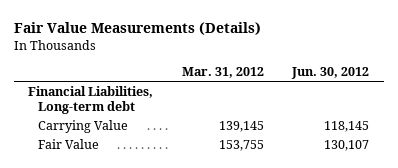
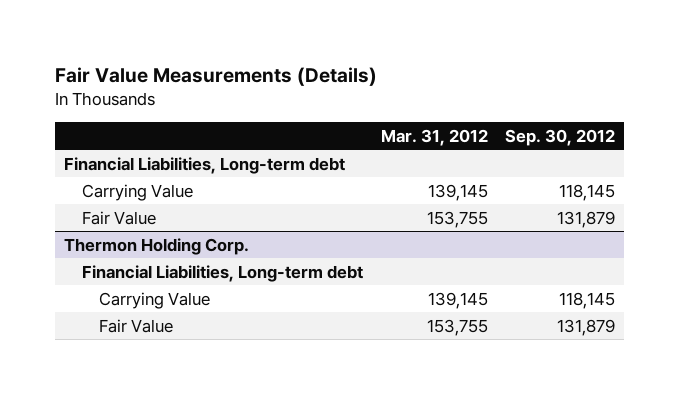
[291,67,370,80] Jun. 30, 2012 -> none
none -> [505,128,616,146] Sep. 30, 2012
none -> [64,237,250,255] Thermon Holding Corp.
none -> [81,264,363,282] Financial Liabilities, Long-term debt
none -> [99,291,211,309] Carrying Value
none -> [99,318,174,333] Fair Value

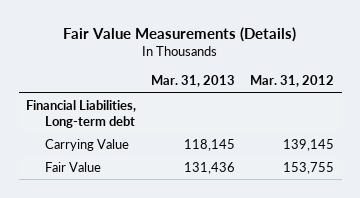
[505,128,616,146] Sep. 30, 2012 -> none
none -> [151,75,236,88] Mar. 31, 2013
[64,237,250,255] Thermon Holding Corp. -> none
[81,264,363,282] Financial Liabilities, Long-term debt -> none
[99,291,211,309] Carrying Value -> none
[99,318,174,333] Fair Value -> none

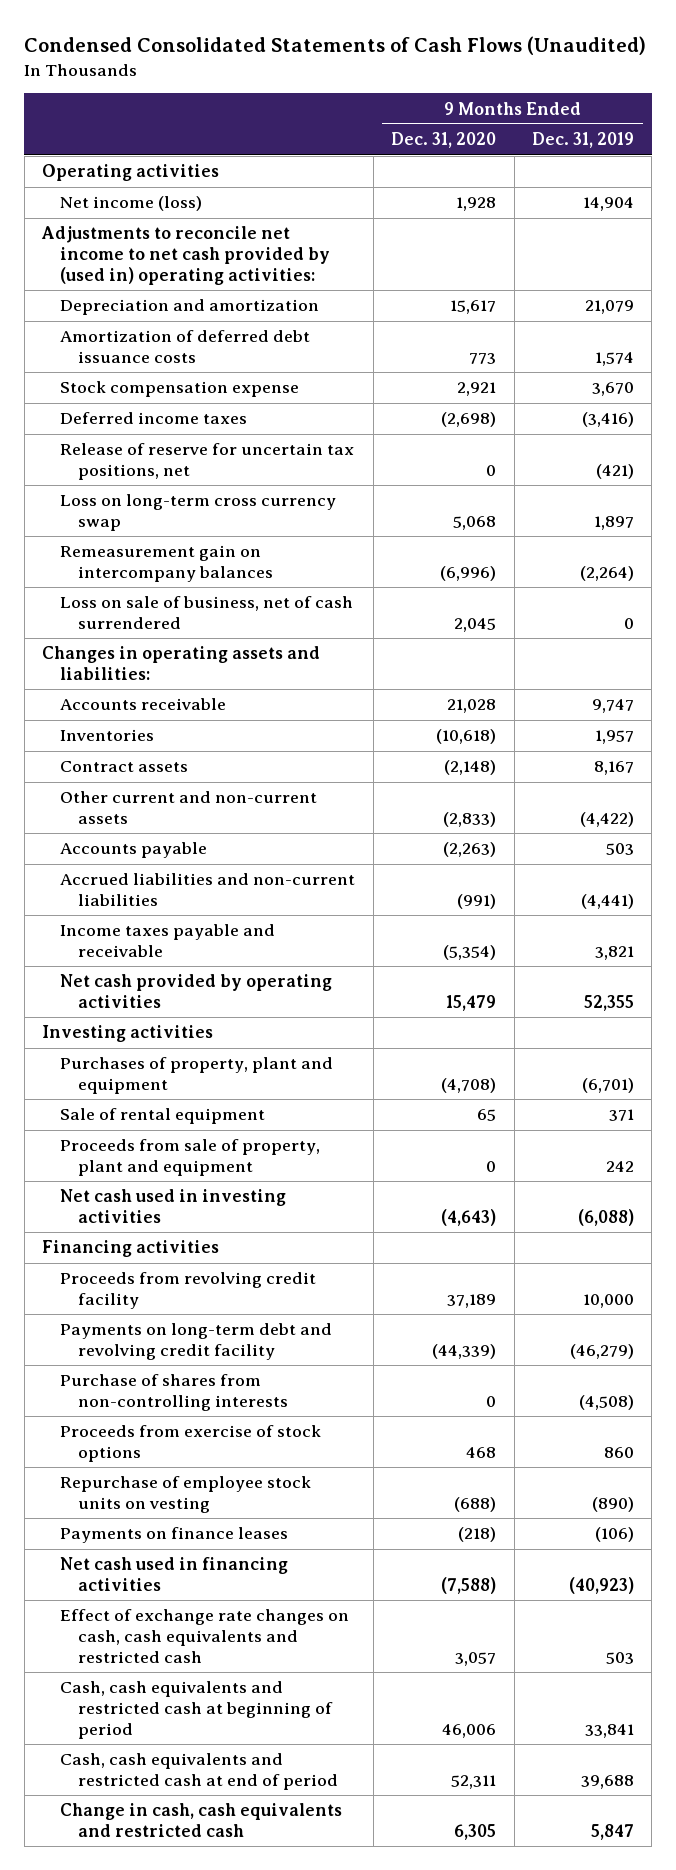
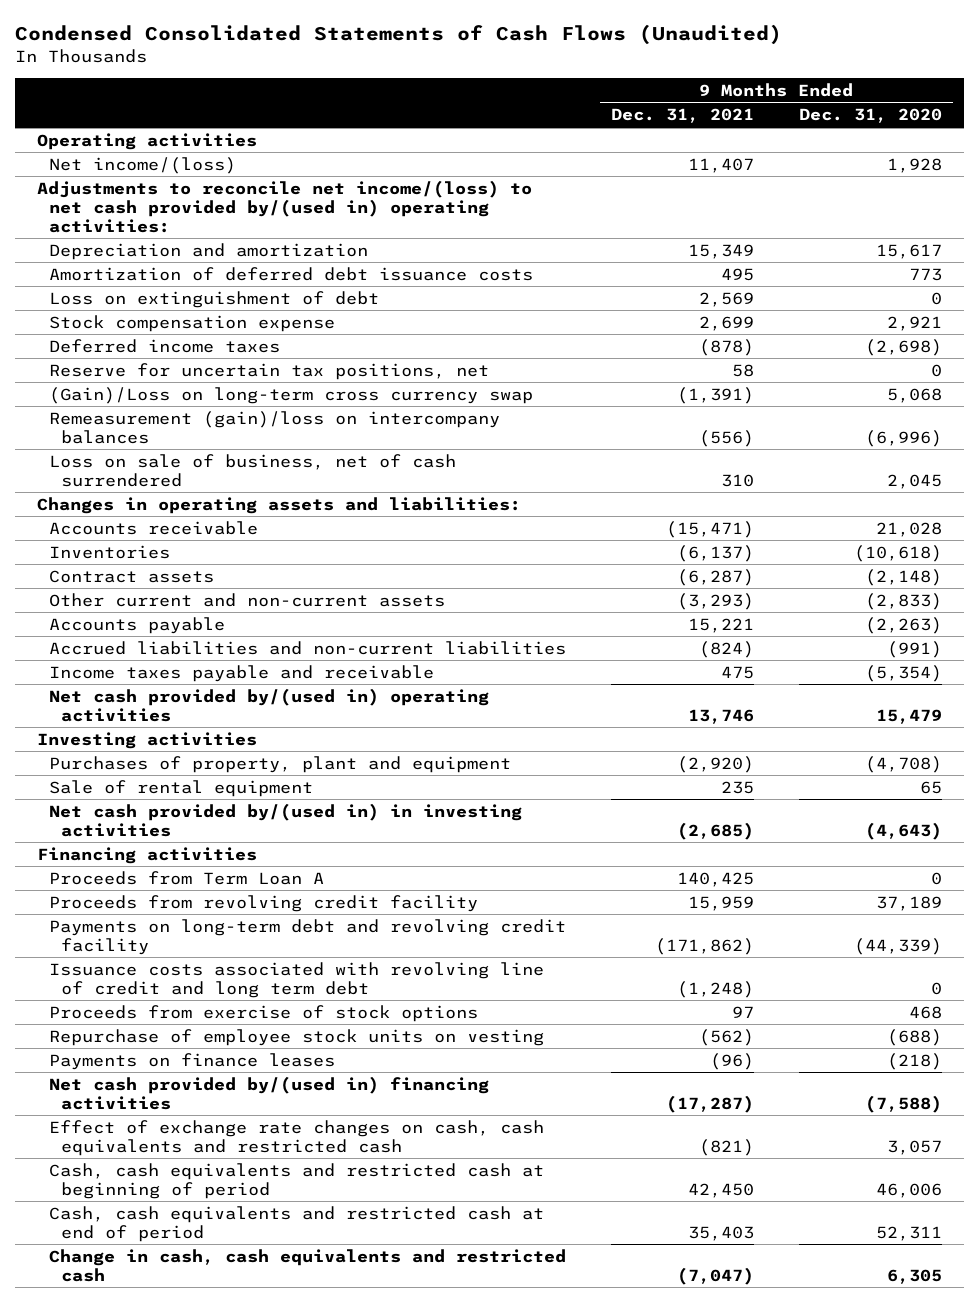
[532,132,635,149] Dec. 31, 2019 -> none
none -> [610,108,754,124] Dec. 31, 2021
[60,196,203,212] Net income (loss) -> [48,156,236,174] Net income/(loss)
[41,226,331,285] Adjustments to reconcile net income to net cash provided by (used in) operating activities: -> [37,179,533,233] Adjustments to reconcile net income/(loss) to net cash provided by/(used in) operating activities:
none -> [48,290,379,308] Loss on extinguishment of debt
[60,443,355,481] Release of reserve for uncertain tax positions, net -> [48,362,489,380] Reserve for uncertain tax positions, net
[60,494,337,532] Loss on long-term cross currency swap -> [48,386,533,404] (Gain)/Loss on long-term cross currency swap
[60,545,274,583] Remeasurement gain on intercompany balances -> [48,410,500,444] Remeasurement (gain)/loss on intercompany balances
[60,974,333,1009] Net cash provided by operating activities -> [48,687,489,722] Net cash provided by/(used in) operating activities
[60,1139,321,1177] Proceeds from sale of property, plant and equipment -> none
[60,1189,287,1224] Net cash used in investing activities -> [48,802,522,837] Net cash provided by/(used in) in investing activities
none -> [48,870,324,885] Proceeds from Term Loan A
[60,1374,289,1412] Purchase of shares from non-controlling interests -> [48,961,544,998] Issuance costs associated with revolving line of credit and long term debt
[60,1557,289,1592] Net cash used in financing activities -> [48,1075,489,1110] Net cash provided by/(used in) financing activities

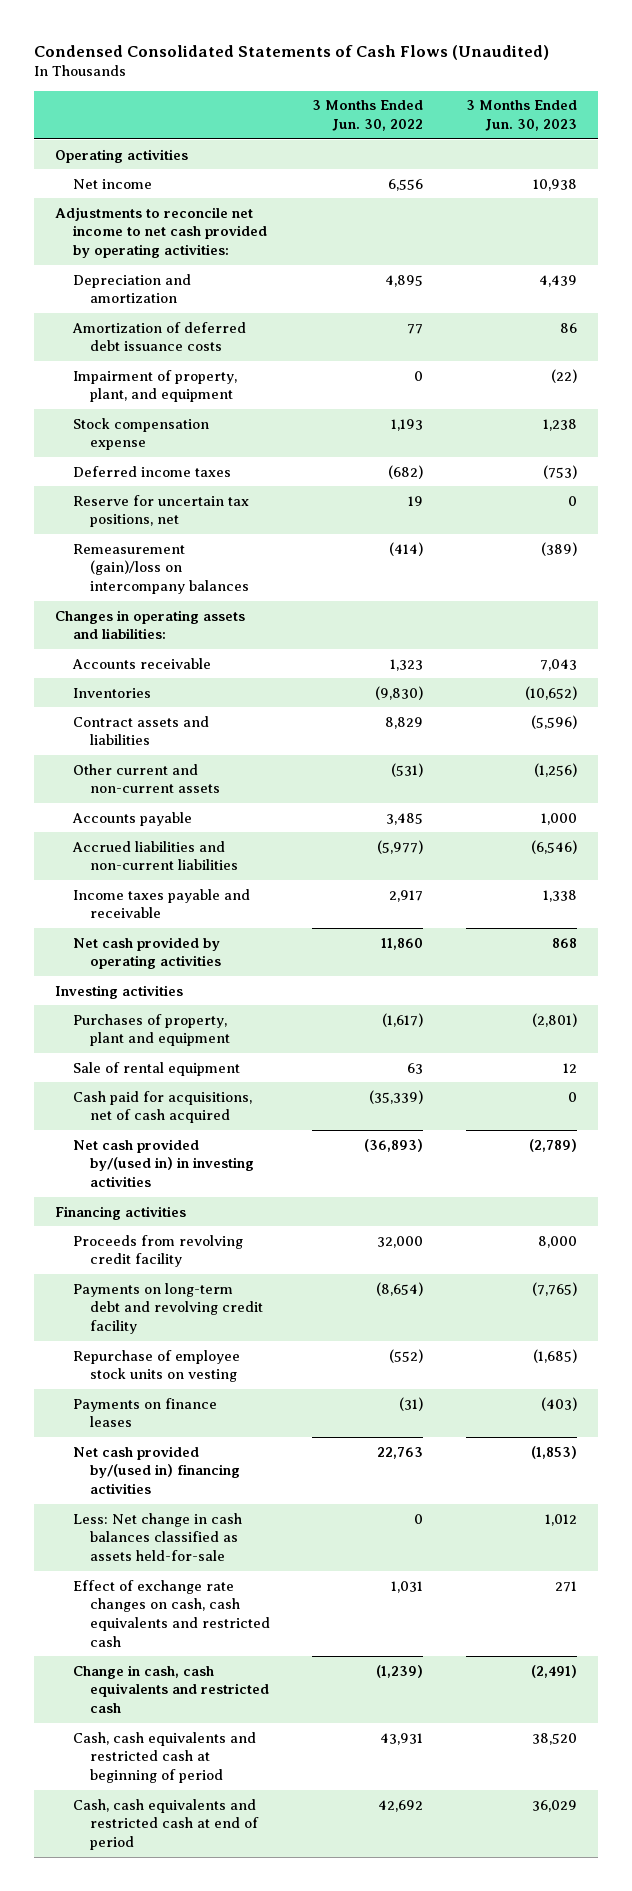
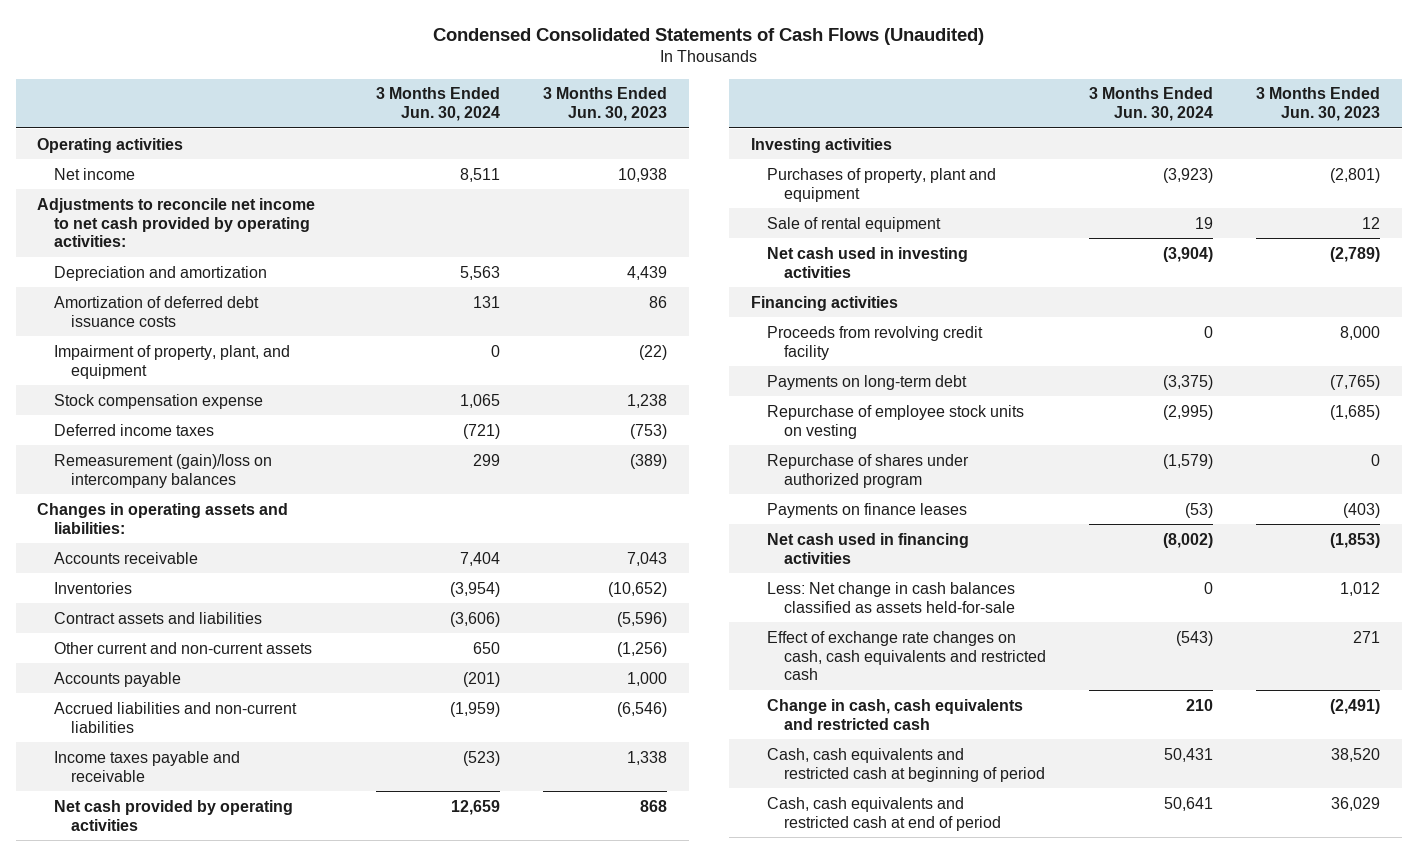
[312,100,424,132] 3 Months Ended Jun. 30, 2022 -> none
none -> [376,87,501,122] 3 Months Ended Jun. 30, 2024
[72,494,249,528] Reserve for uncertain tax positions, net -> none
[72,1090,252,1124] Cash paid for acquisitions, net of cash acquired -> none
[72,1138,254,1188] Net cash provided by/(used in) in investing activities -> [767,246,969,278] Net cash used in investing activities
[72,1282,263,1335] Payments on long-term debt and revolving credit facility -> [767,374,968,390] Payments on long-term debt
none -> [767,453,970,488] Repurchase of shares under authorized program
[72,1445,240,1495] Net cash provided by/(used in) financing activities -> [767,532,970,564] Net cash used in financing activities

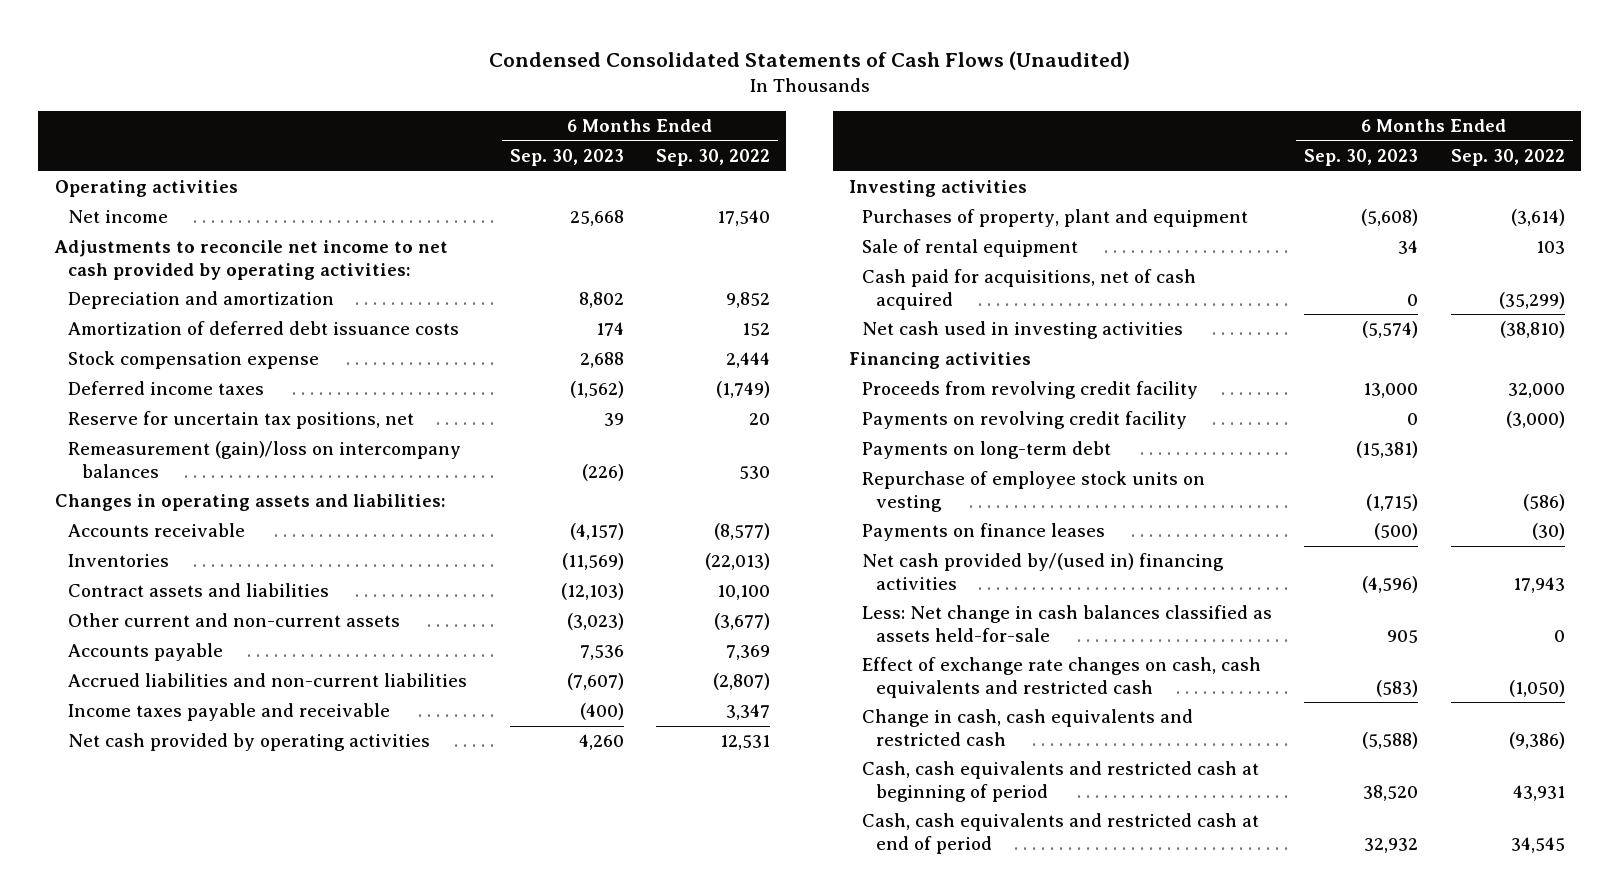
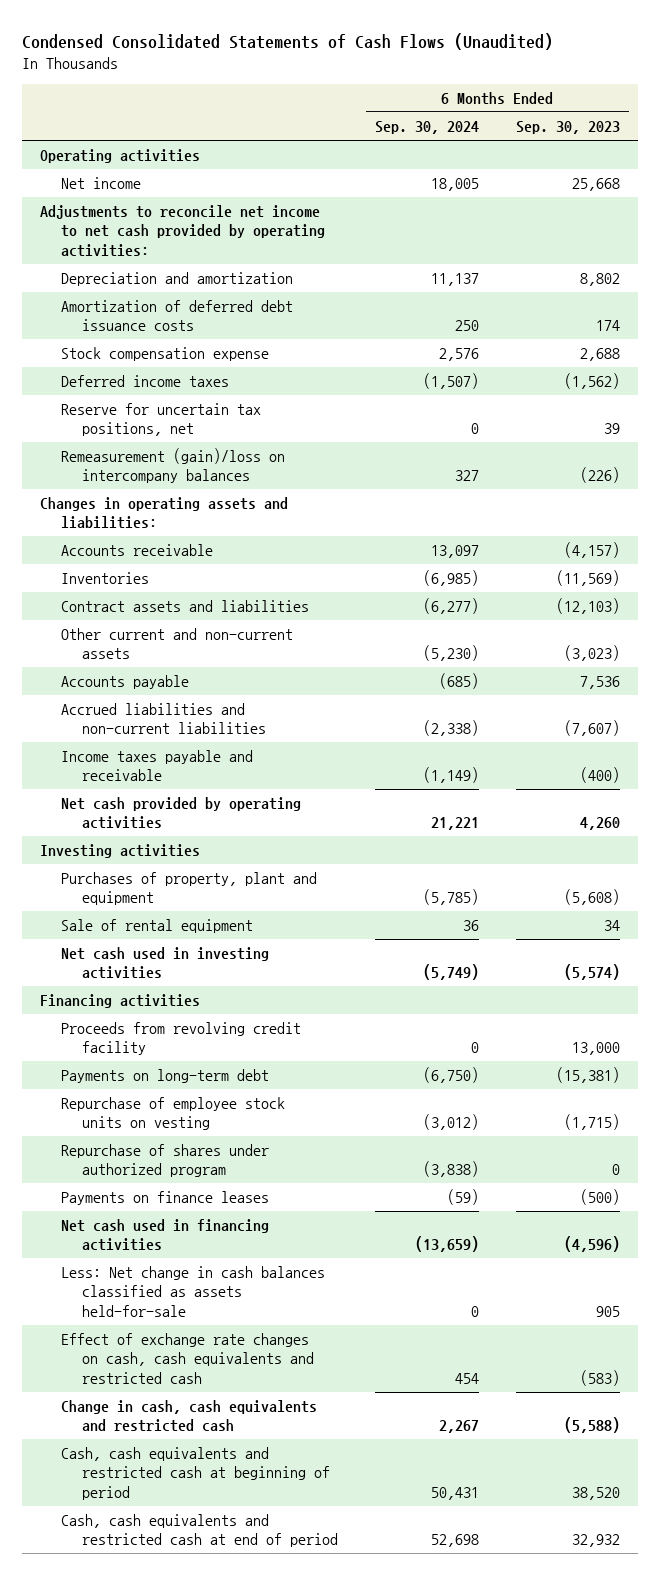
[656,149,771,167] Sep. 30, 2022 -> none
none -> [375,121,480,135] Sep. 30, 2024
[862,269,1197,310] Cash paid for acquisitions, net of cash acquired -> none
[862,411,1188,430] Payments on revolving credit facility -> none
none -> [61,1144,270,1178] Repurchase of shares under authorized program
[862,553,1225,590] Net cash provided by/(used in) financing activities -> [61,1219,270,1252] Net cash used in financing activities

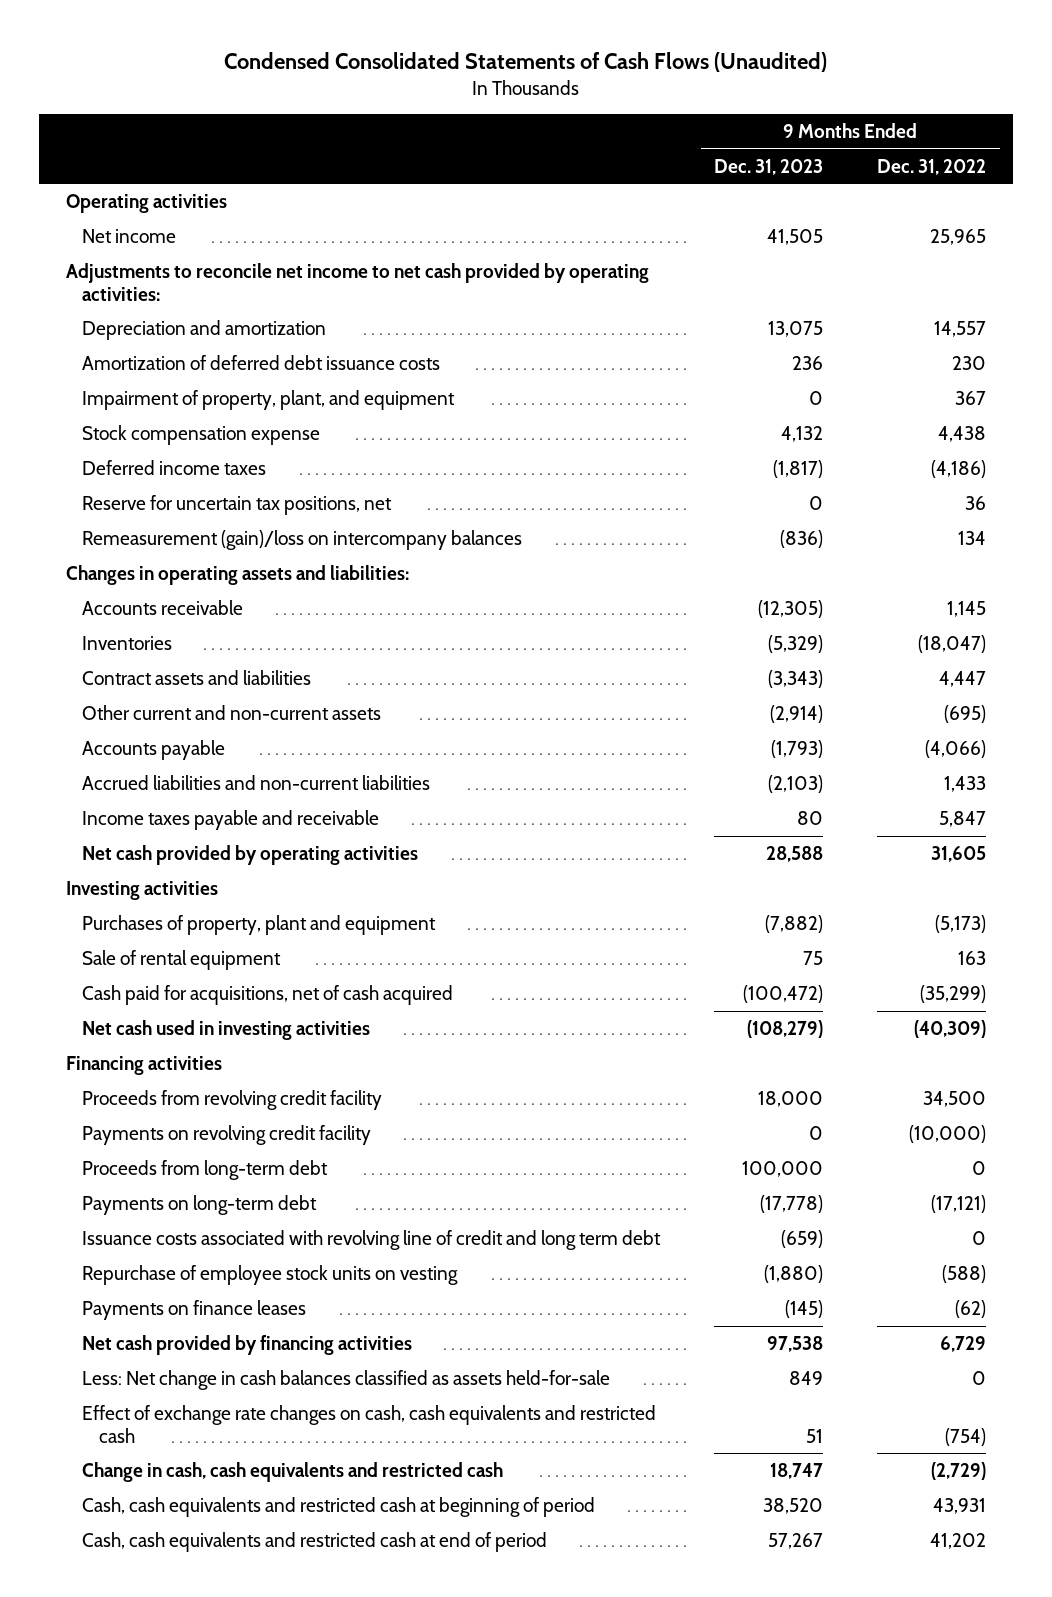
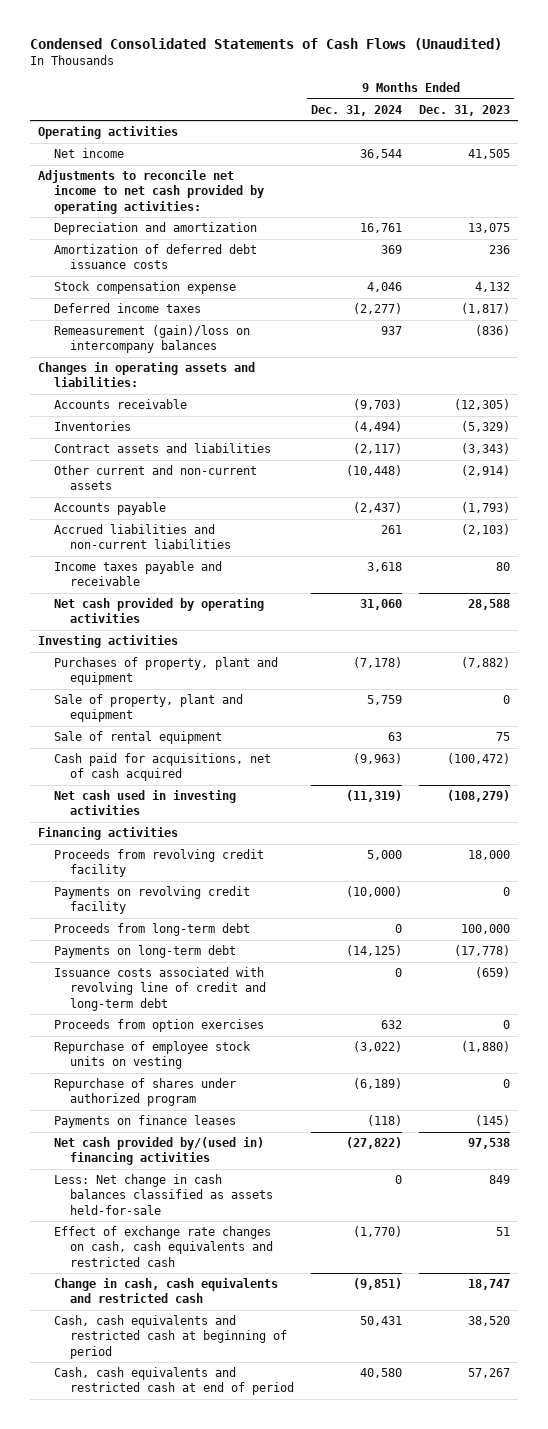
[877,158,987,175] Dec. 31, 2022 -> none
none -> [311,104,403,116] Dec. 31, 2024
[82,390,456,411] Impairment of property, plant, and equipment -> none
[82,495,393,516] Reserve for uncertain tax positions, net -> none
none -> [54,694,244,723] Sale of property, plant and equipment
[82,1230,662,1251] Issuance costs associated with revolving line of credit and long term debt -> [54,967,267,1011] Issuance costs associated with revolving line of credit and long-term debt
none -> [54,1019,265,1033] Proceeds from option exercises
none -> [54,1078,237,1107] Repurchase of shares under authorized program
[82,1335,413,1356] Net cash provided by financing activities -> [54,1137,265,1166] Net cash provided by/(used in) financing activities

